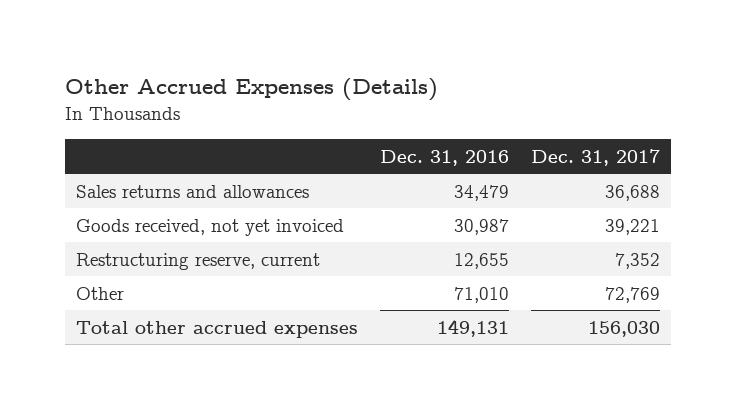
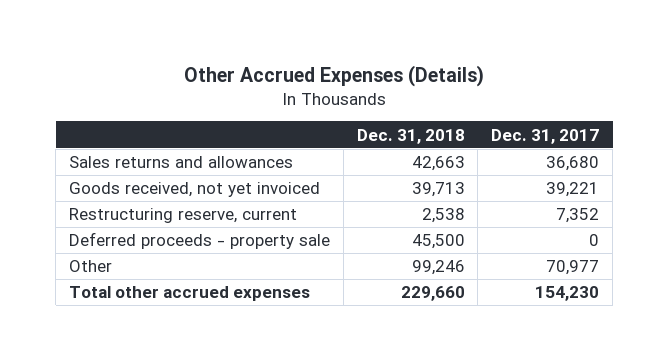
[379,149,509,166] Dec. 31, 2016 -> none
none -> [356,128,465,144] Dec. 31, 2018
[604,184,660,201] 36,688 -> [546,156,600,172] 36,680
none -> [68,232,330,250] Deferred proceeds - property sale
[604,286,660,303] 72,769 -> [546,260,600,276] 70,977
[587,320,660,337] 156,030 -> [535,286,600,302] 154,230

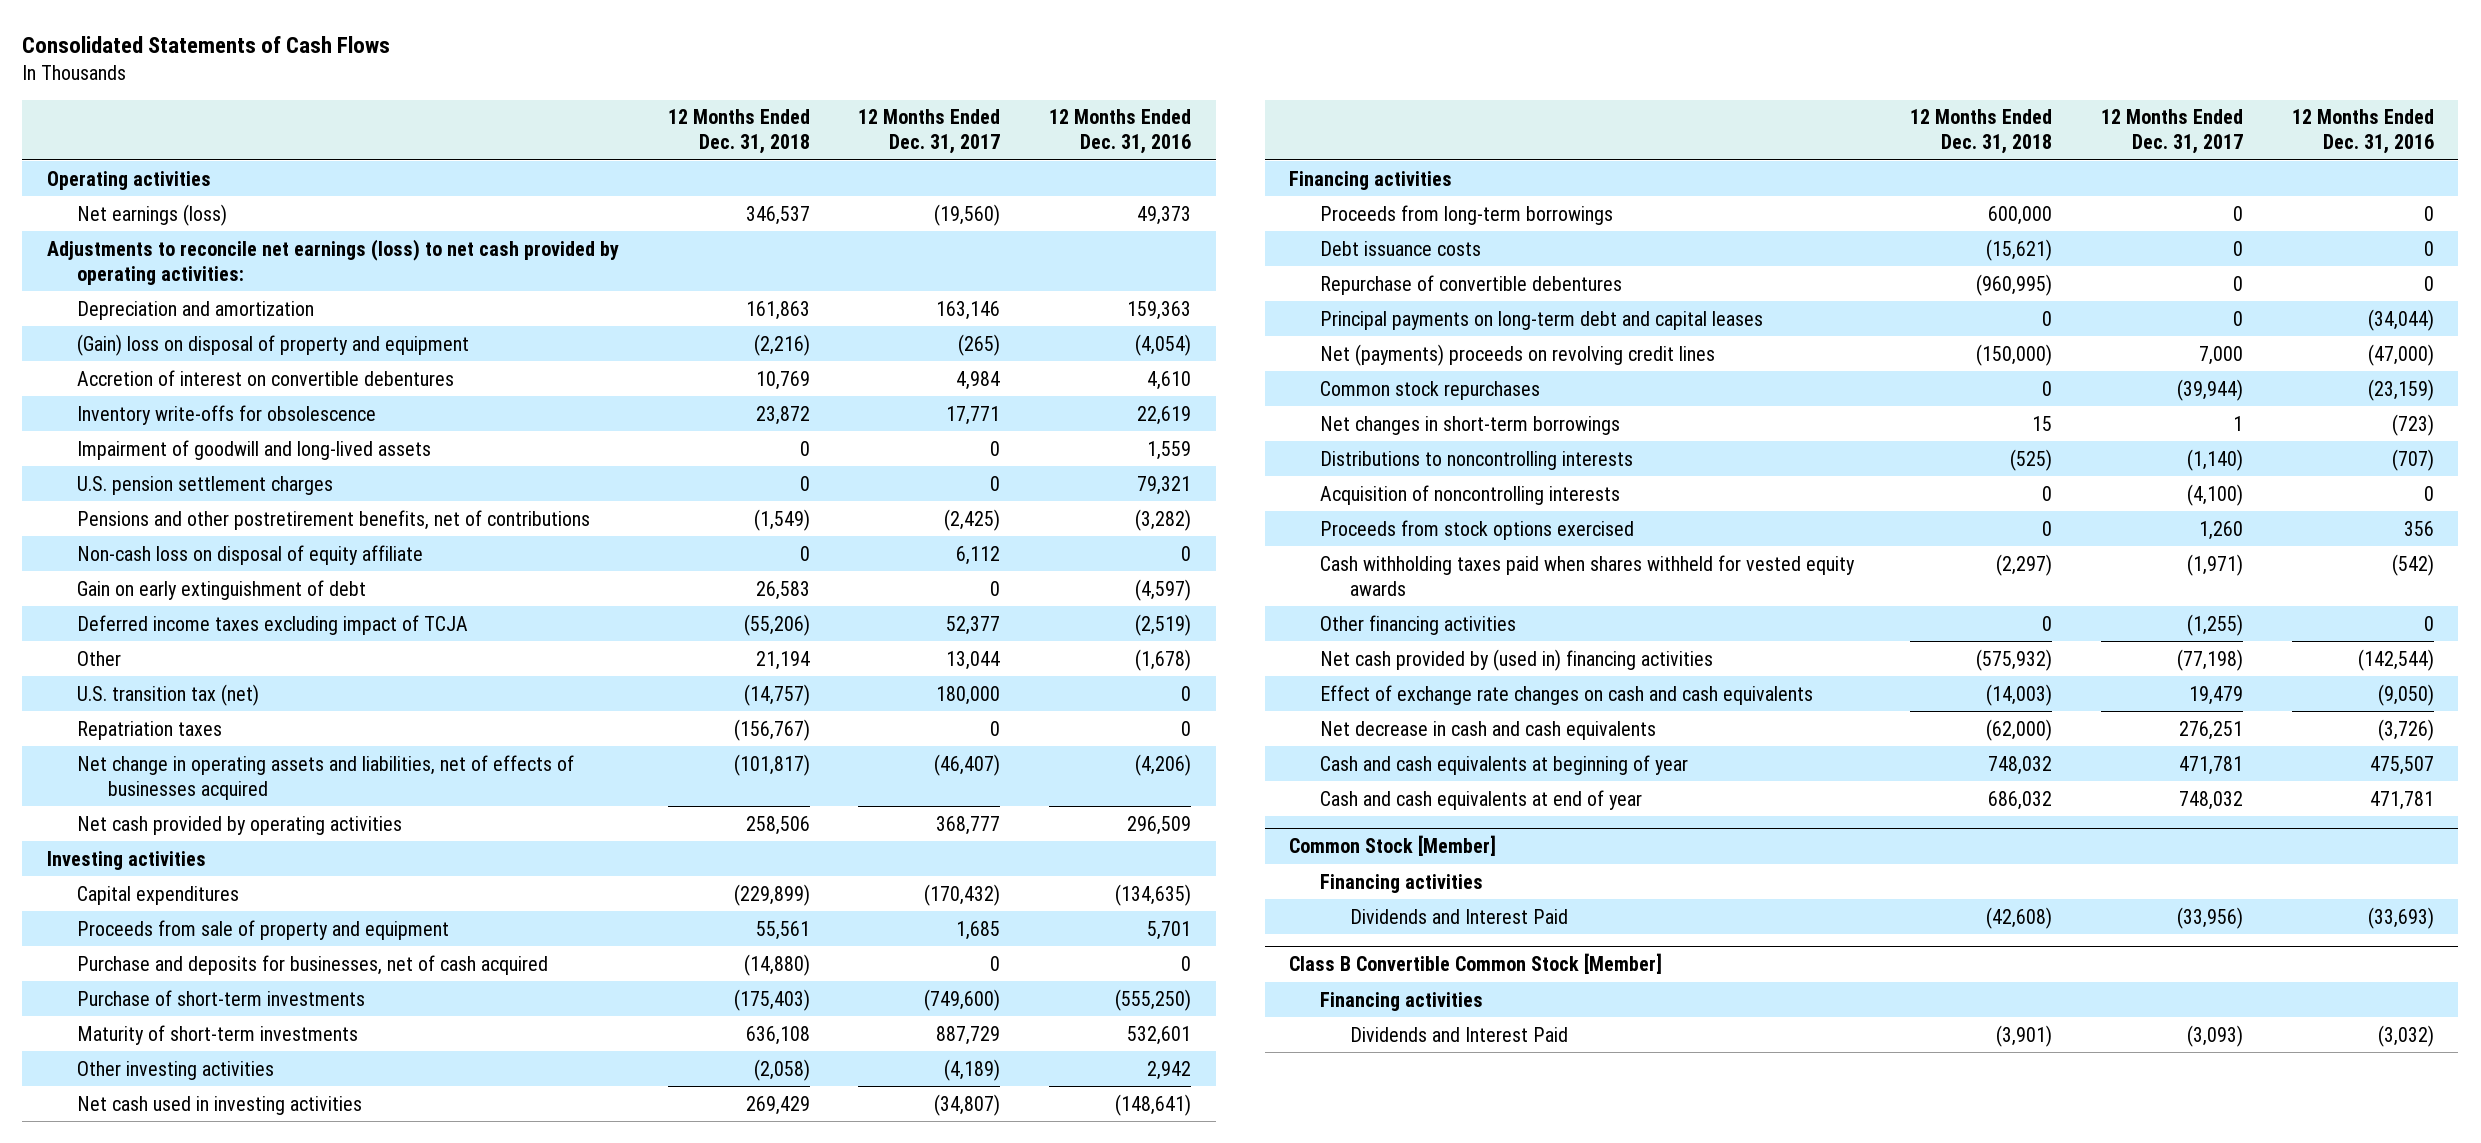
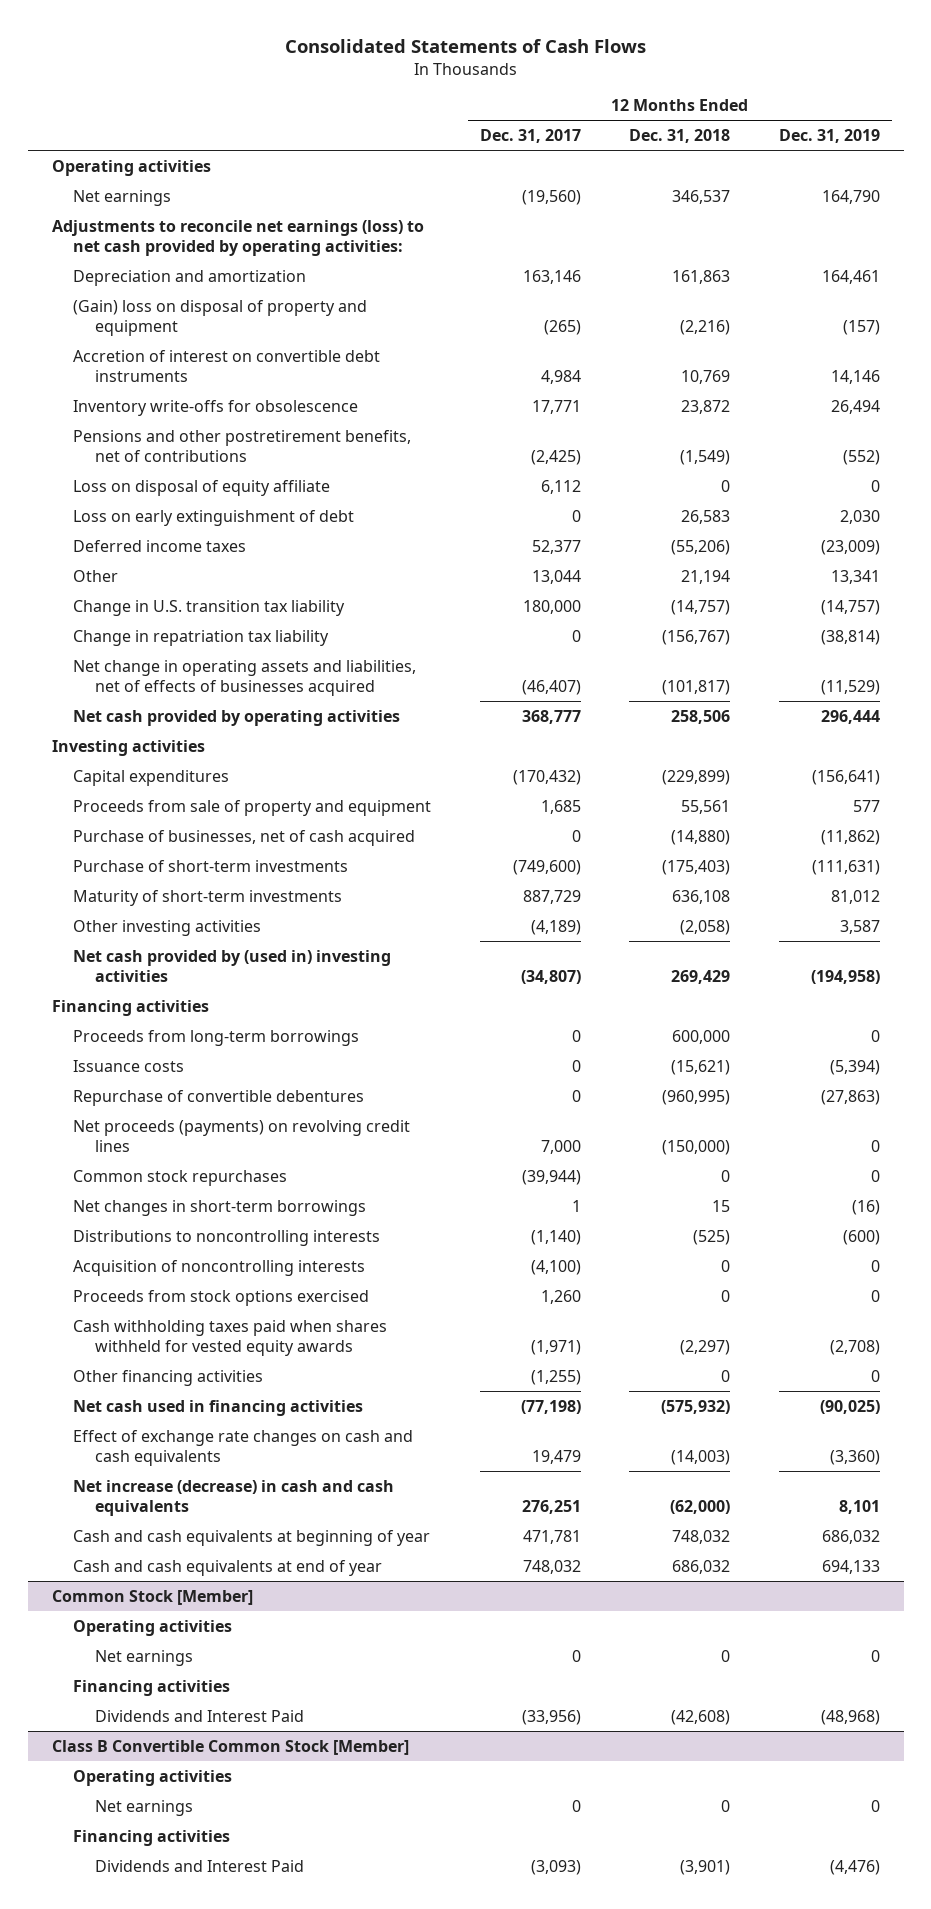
[1049,109,1192,155] 12 Months Ended Dec. 31, 2016 -> none
none -> [778,129,880,144] Dec. 31, 2019
[77,203,228,226] Net earnings (loss) -> [73,189,172,206] Net earnings
[77,369,455,386] Accretion of interest on convertible debentures -> [73,349,381,382] Accretion of interest on convertible debt instruments
[77,439,432,460] Impairment of goodwill and long-lived assets -> none
[77,475,334,495] U.S. pension settlement charges -> none
[77,544,424,565] Non-cash loss on disposal of equity affiliate -> [73,479,331,496] Loss on disposal of equity affiliate
[77,579,367,600] Gain on early extinguishment of debt -> [73,509,355,526] Loss on early extinguishment of debt
[77,614,469,635] Deferred income taxes excluding impact of TCJA -> [73,539,247,552] Deferred income taxes
[77,683,260,706] U.S. transition tax (net) -> [73,599,346,616] Change in U.S. transition tax liability
[77,720,223,740] Repatriation taxes -> [73,629,330,646] Change in repatriation tax liability
[77,954,549,975] Purchase and deposits for businesses, net of cash acquired -> [73,829,416,846] Purchase of businesses, net of cash acquired
[77,1095,363,1115] Net cash used in investing activities -> [73,949,392,982] Net cash provided by (used in) investing activities
[1319,240,1481,256] Debt issuance costs -> [73,1059,185,1072] Issuance costs
[1319,310,1763,330] Principal payments on long-term debt and capital leases -> none
[1319,343,1715,366] Net (payments) proceeds on revolving credit lines -> [73,1119,411,1152] Net proceeds (payments) on revolving credit lines
[1319,648,1713,671] Net cash provided by (used in) financing activities -> [73,1399,364,1416] Net cash used in financing activities
[1319,720,1656,740] Net decrease in cash and cash equivalents -> [73,1479,395,1516] Net increase (decrease) in cash and cash equivalents
none -> [73,1619,233,1636] Operating activities
none -> [94,1649,193,1666] Net earnings
none -> [73,1769,233,1786] Operating activities
none -> [94,1799,193,1816] Net earnings

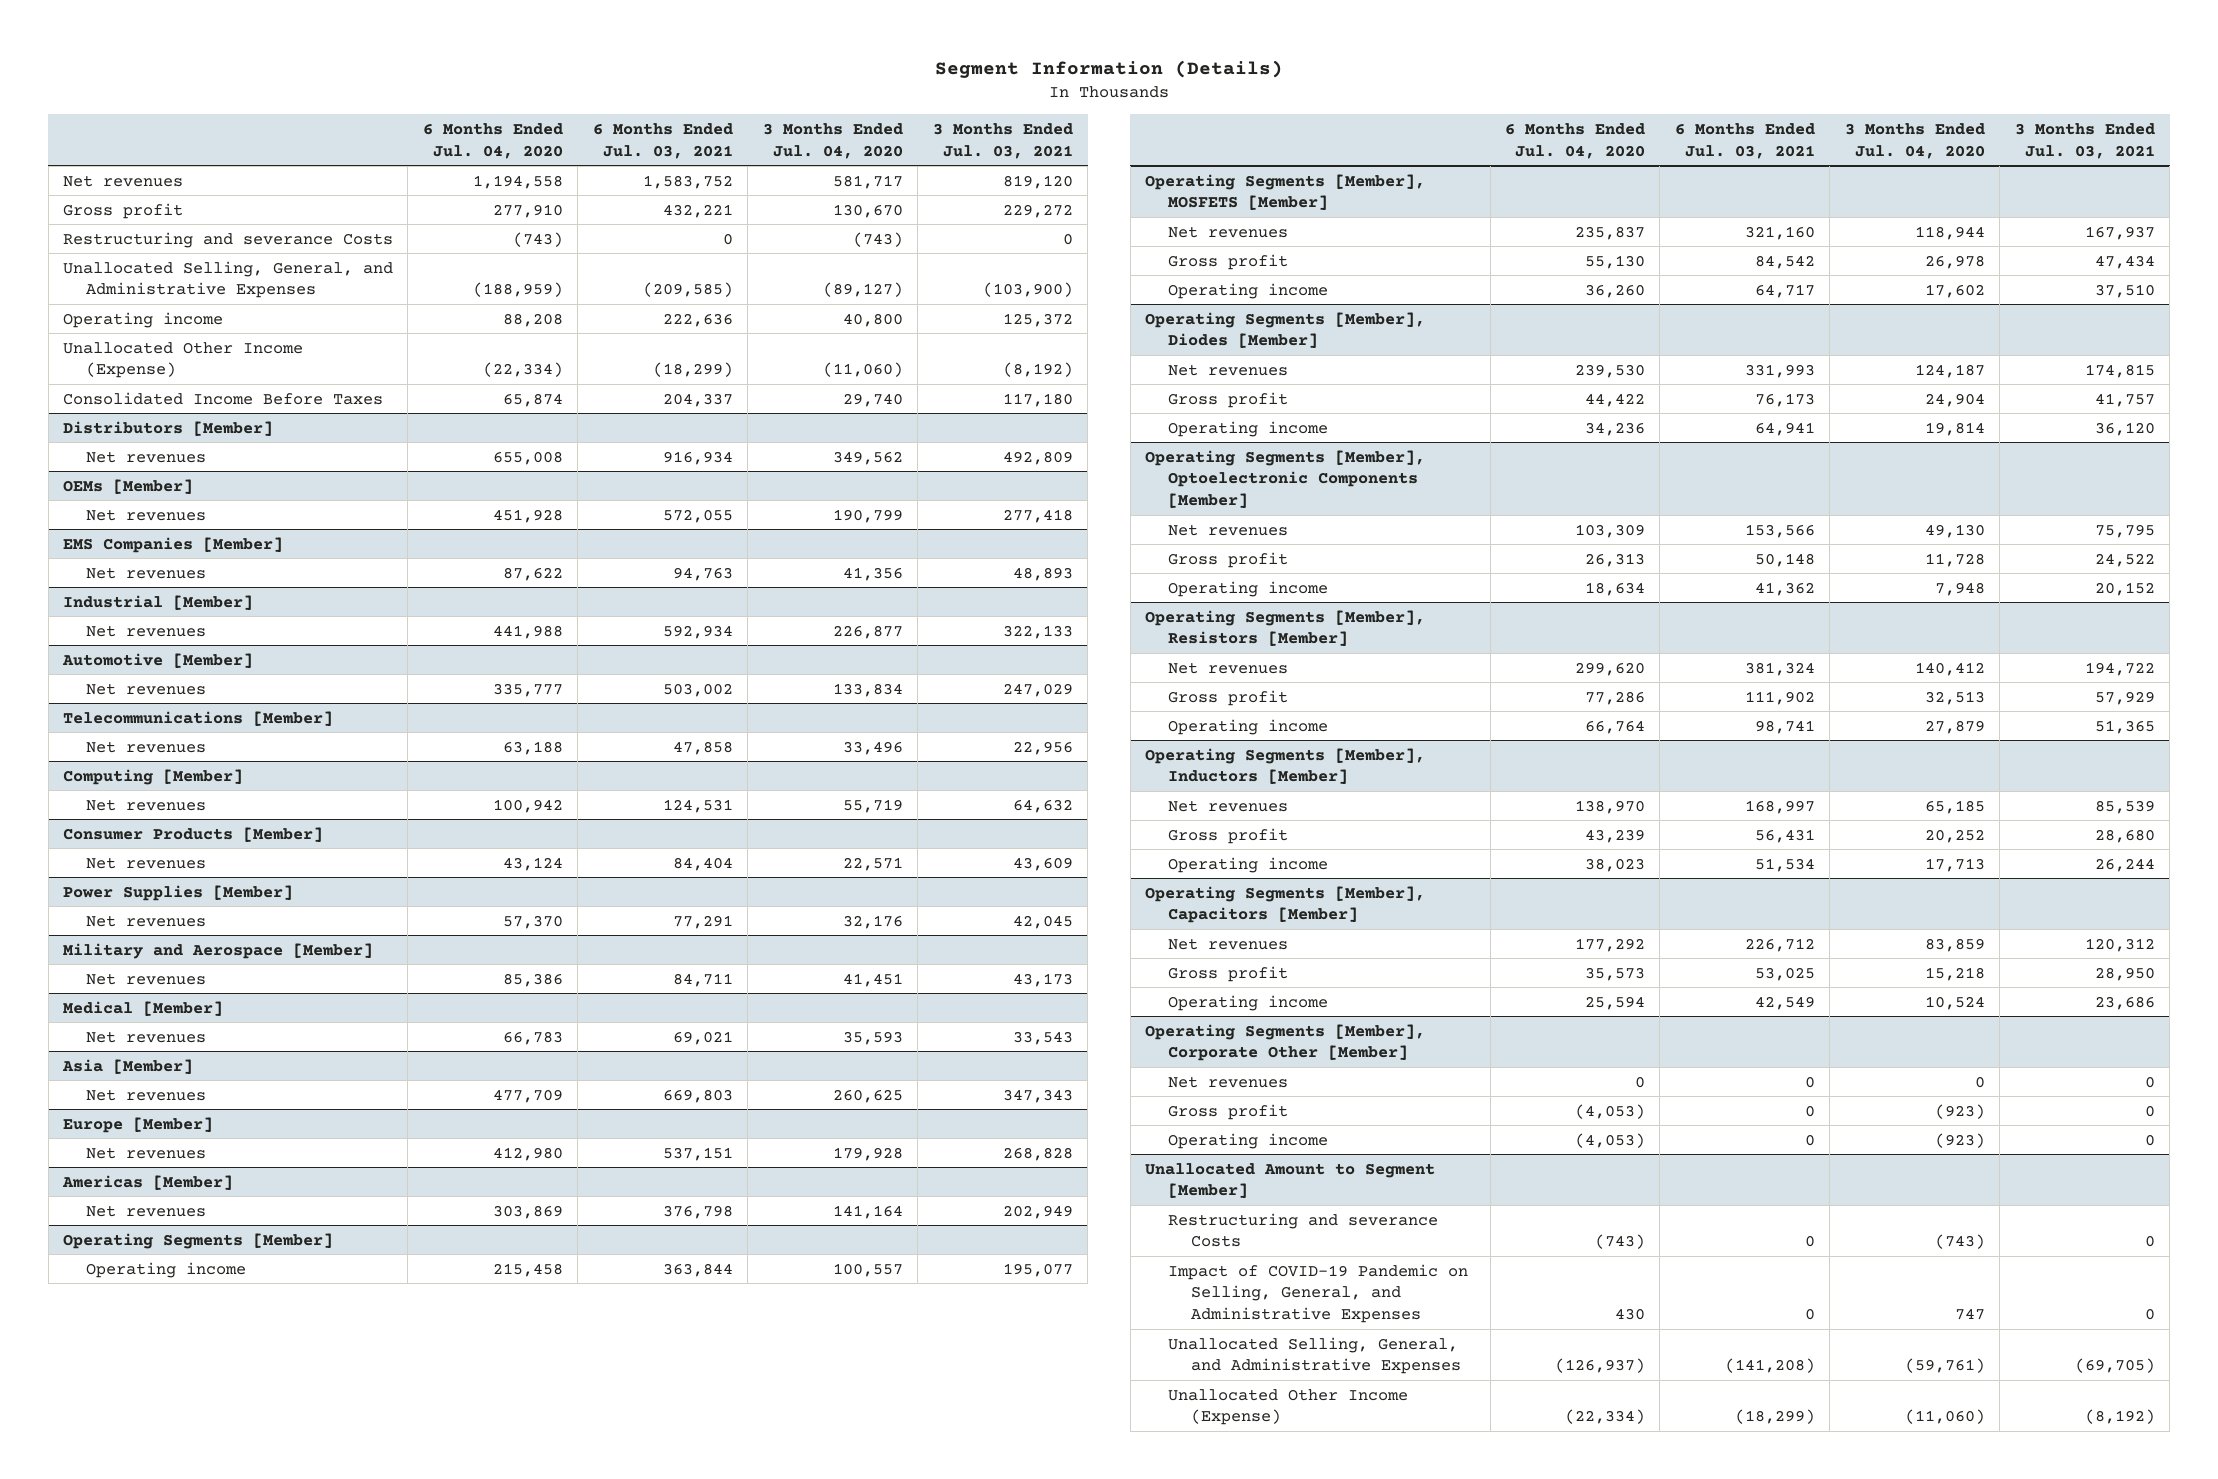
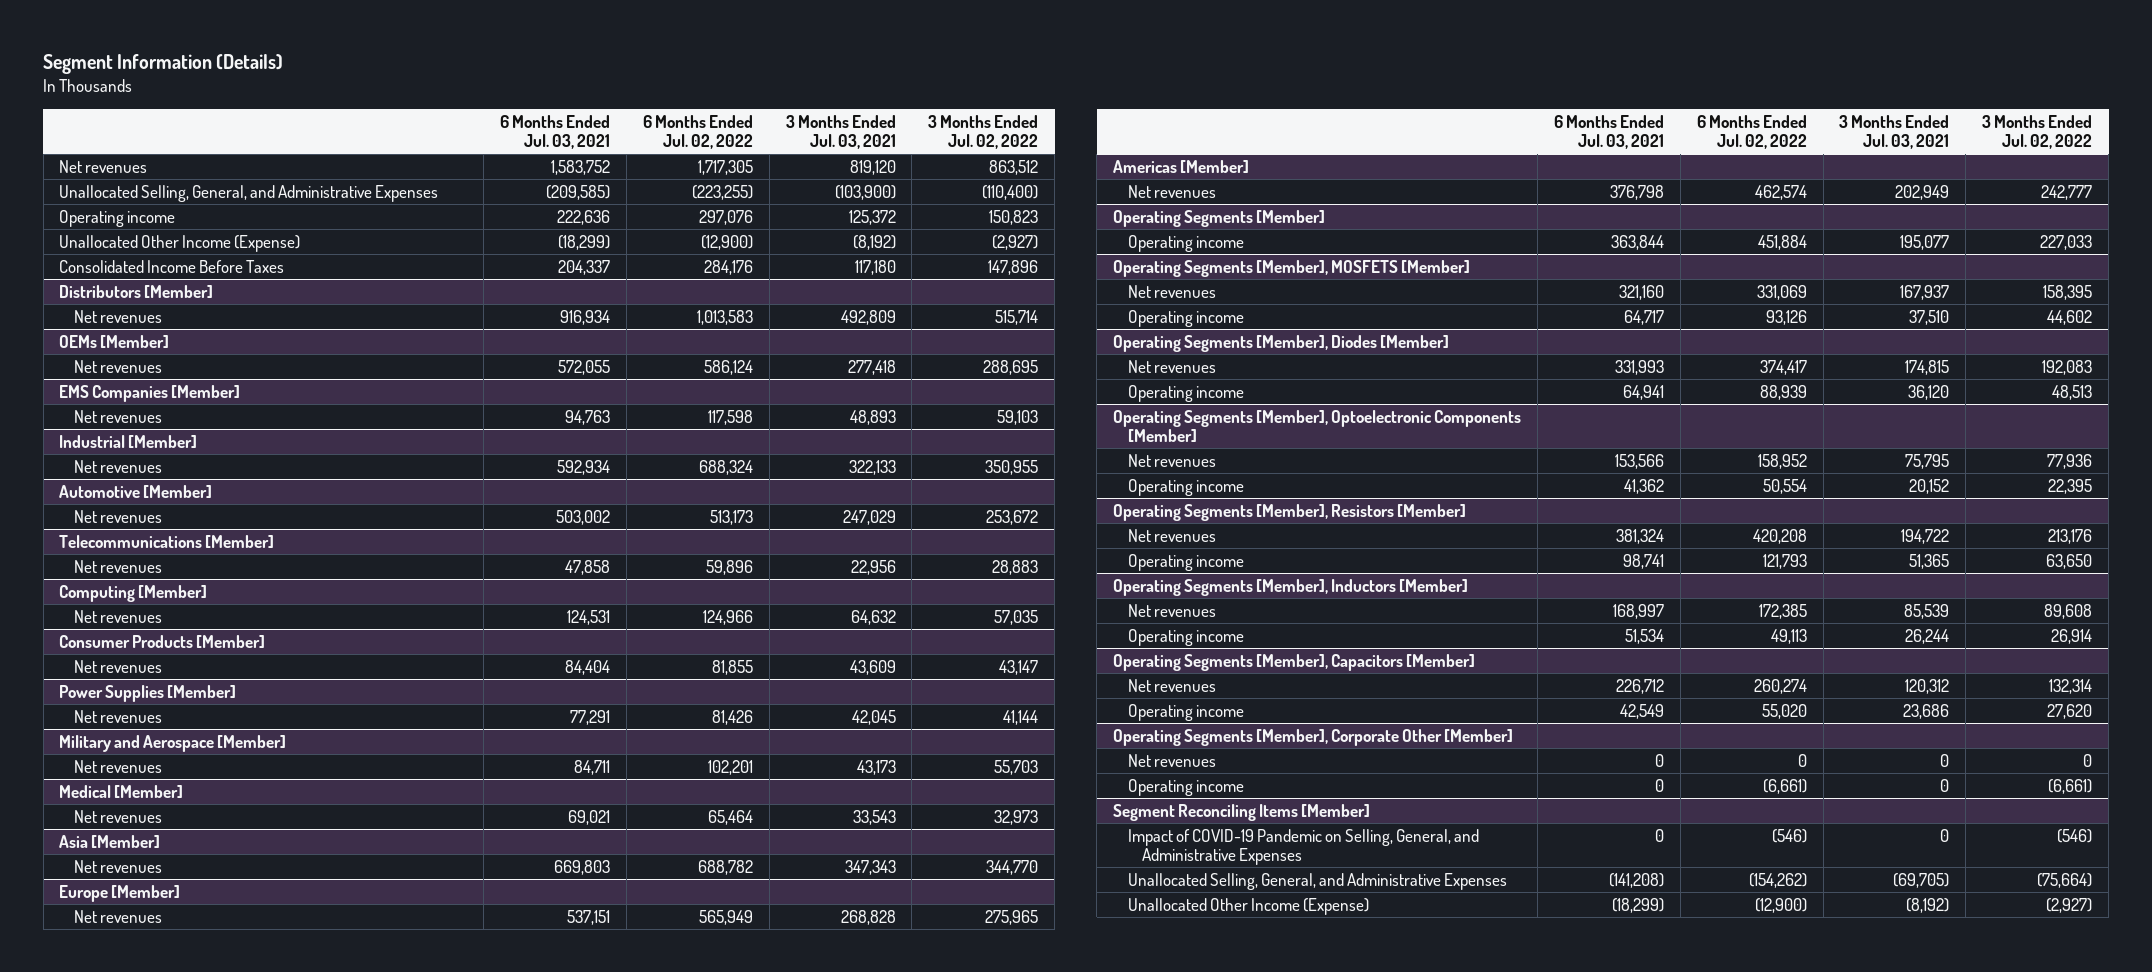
[422,122,563,159] 6 Months Ended Jul. 04, 2020 -> none
[762,122,903,159] 3 Months Ended Jul. 04, 2020 -> none
none -> [642,114,753,150] 6 Months Ended Jul. 02, 2022
none -> [928,114,1039,150] 3 Months Ended Jul. 02, 2022
[62,202,183,219] Gross profit -> none
[62,231,393,248] Restructuring and severance Costs -> none
[1168,253,1289,270] Gross profit -> none
[1168,391,1289,408] Gross profit -> none
[1168,551,1289,568] Gross profit -> none
[1168,689,1289,706] Gross profit -> none
[1168,827,1289,844] Gross profit -> none
[1168,965,1289,982] Gross profit -> none
[1168,1103,1289,1120] Gross profit -> none
[1168,1212,1439,1248] Restructuring and severance Costs -> none
[1145,1162,1436,1199] Unallocated Amount to Segment [Member] -> [1113,803,1371,821] Segment Reconciling Items [Member]

